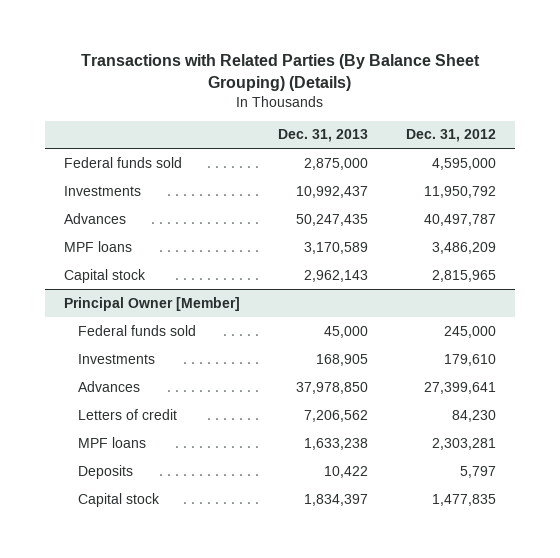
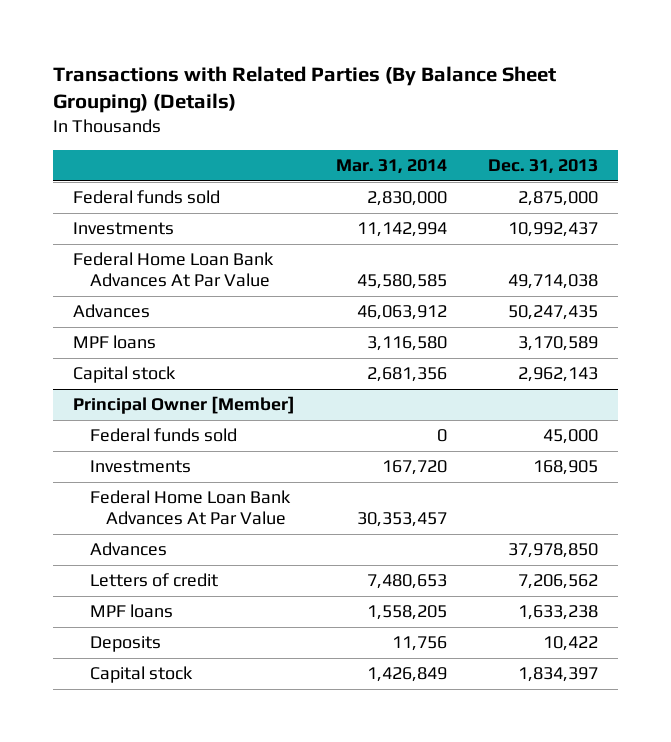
[406,129,497,143] Dec. 31, 2012 -> none
none -> [336,159,448,175] Mar. 31, 2014
none -> [73,252,275,288] Federal Home Loan Bank Advances At Par Value
none -> [89,490,291,526] Federal Home Loan Bank Advances At Par Value

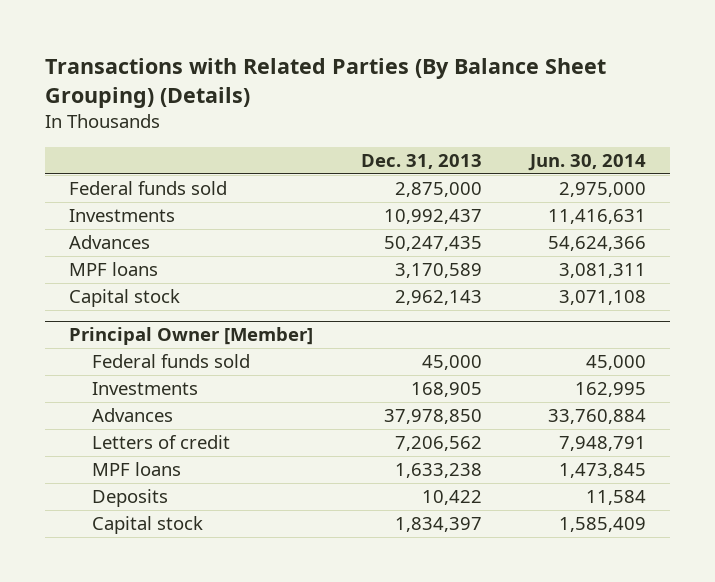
[336,159,448,175] Mar. 31, 2014 -> none
none -> [527,153,646,171] Jun. 30, 2014
[73,252,275,288] Federal Home Loan Bank Advances At Par Value -> none
[89,490,291,526] Federal Home Loan Bank Advances At Par Value -> none

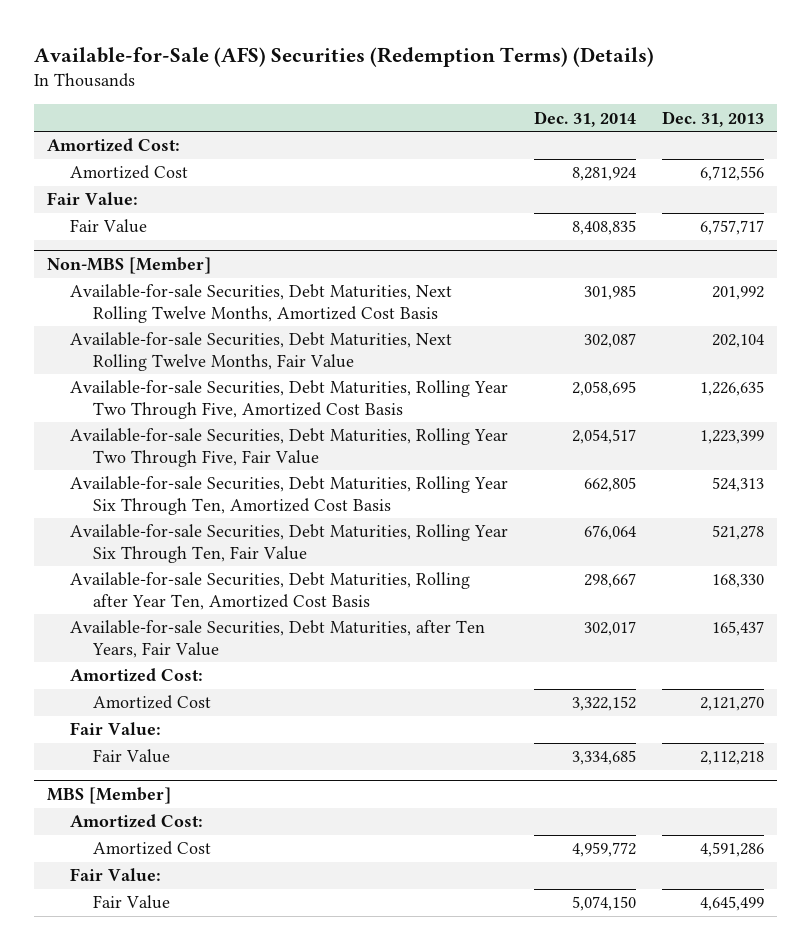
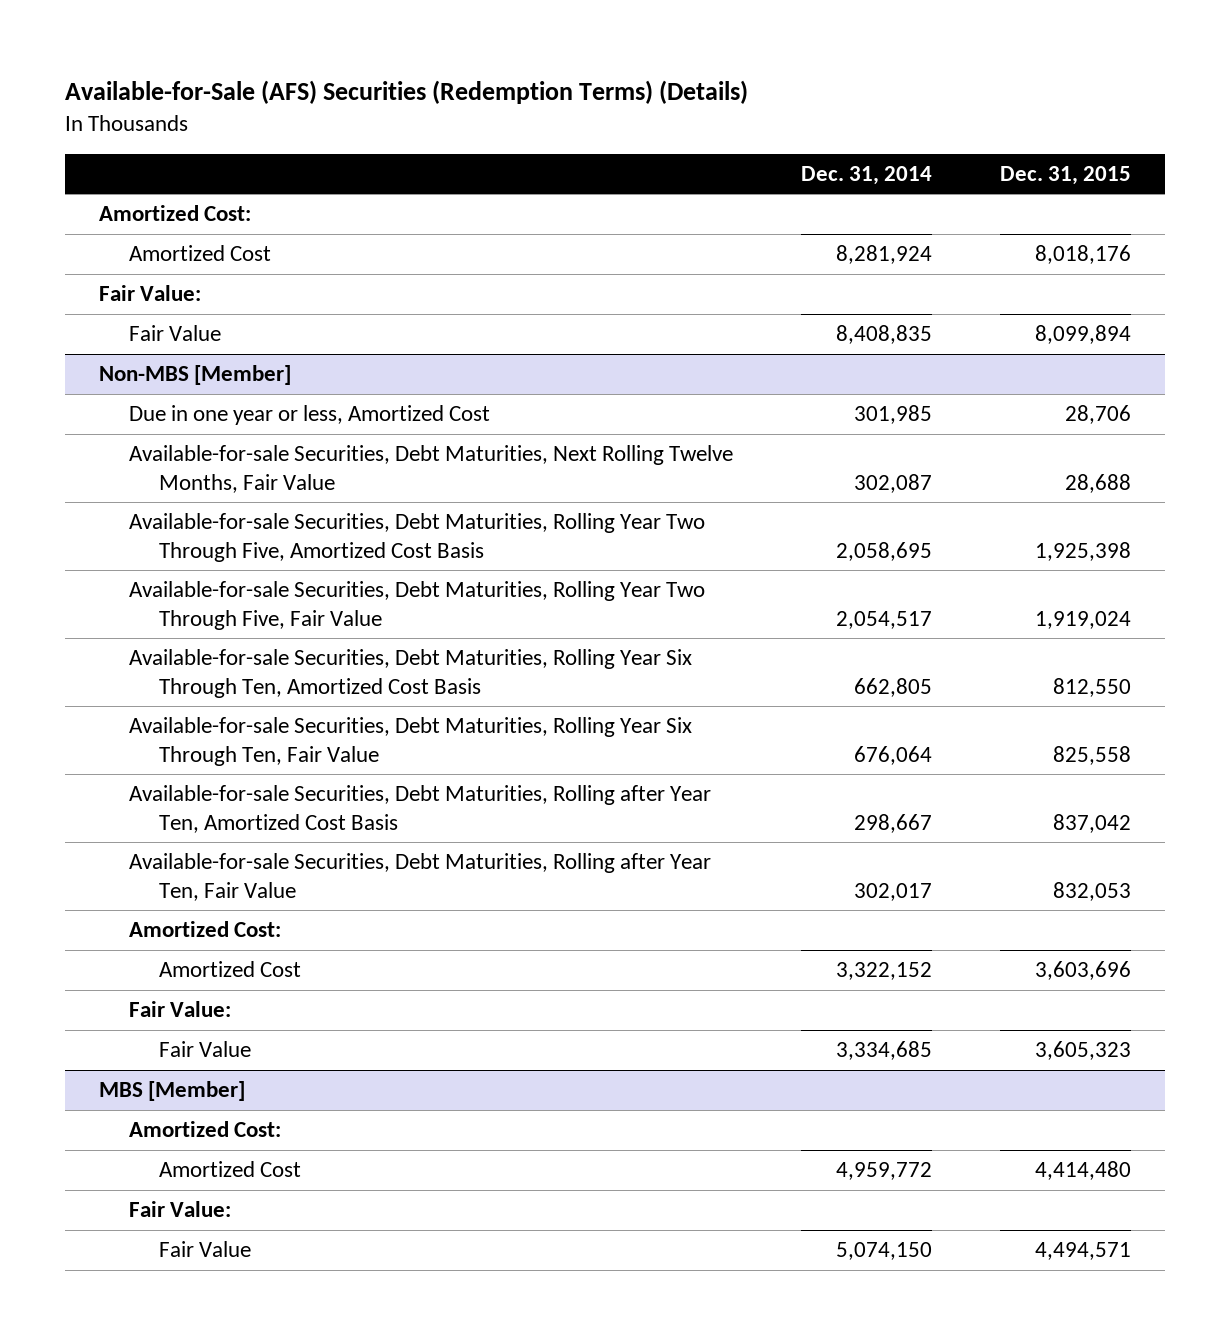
[661,110,764,127] Dec. 31, 2013 -> none
none -> [999,165,1131,185] Dec. 31, 2015
[69,284,452,323] Available-for-sale Securities, Debt Maturities, Next Rolling Twelve Months, Amortized Cost Basis -> [128,405,490,426] Due in one year or less, Amortized Cost
[69,620,485,658] Available-for-sale Securities, Debt Maturities, after Ten Years, Fair Value -> [128,853,711,901] Available-for-sale Securities, Debt Maturities, Rolling after Year Ten, Fair Value

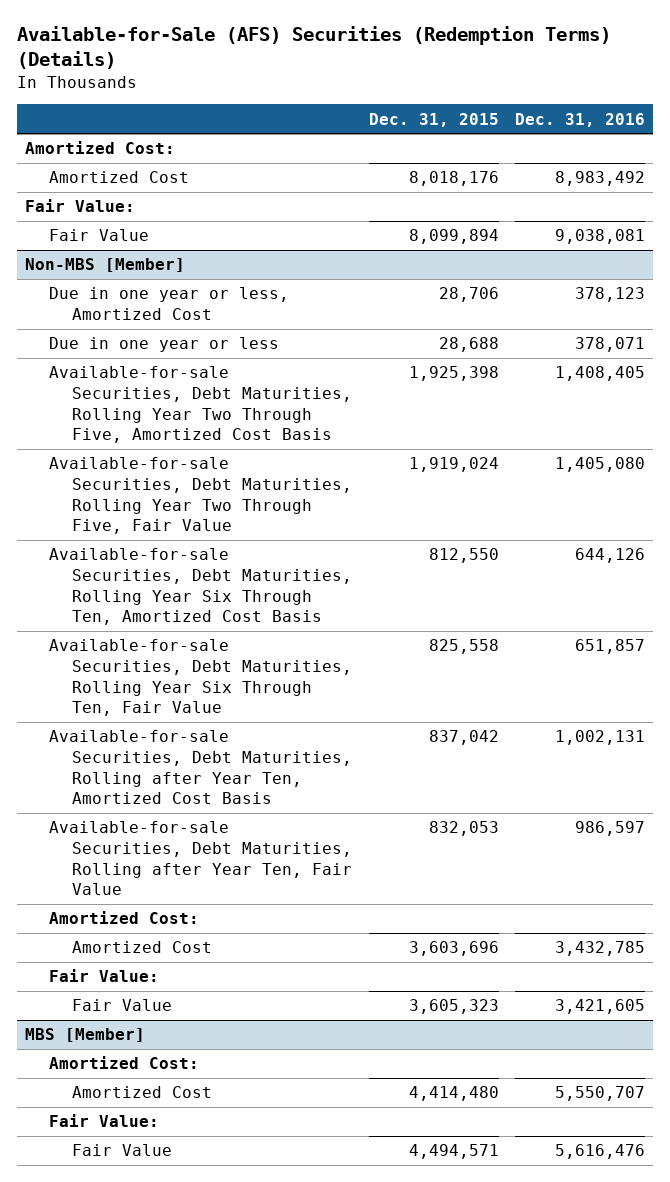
[800,165,932,185] Dec. 31, 2014 -> none
none -> [514,112,645,127] Dec. 31, 2016
[128,445,733,493] Available-for-sale Securities, Debt Maturities, Next Rolling Twelve Months, Fair Value -> [48,337,279,353] Due in one year or less

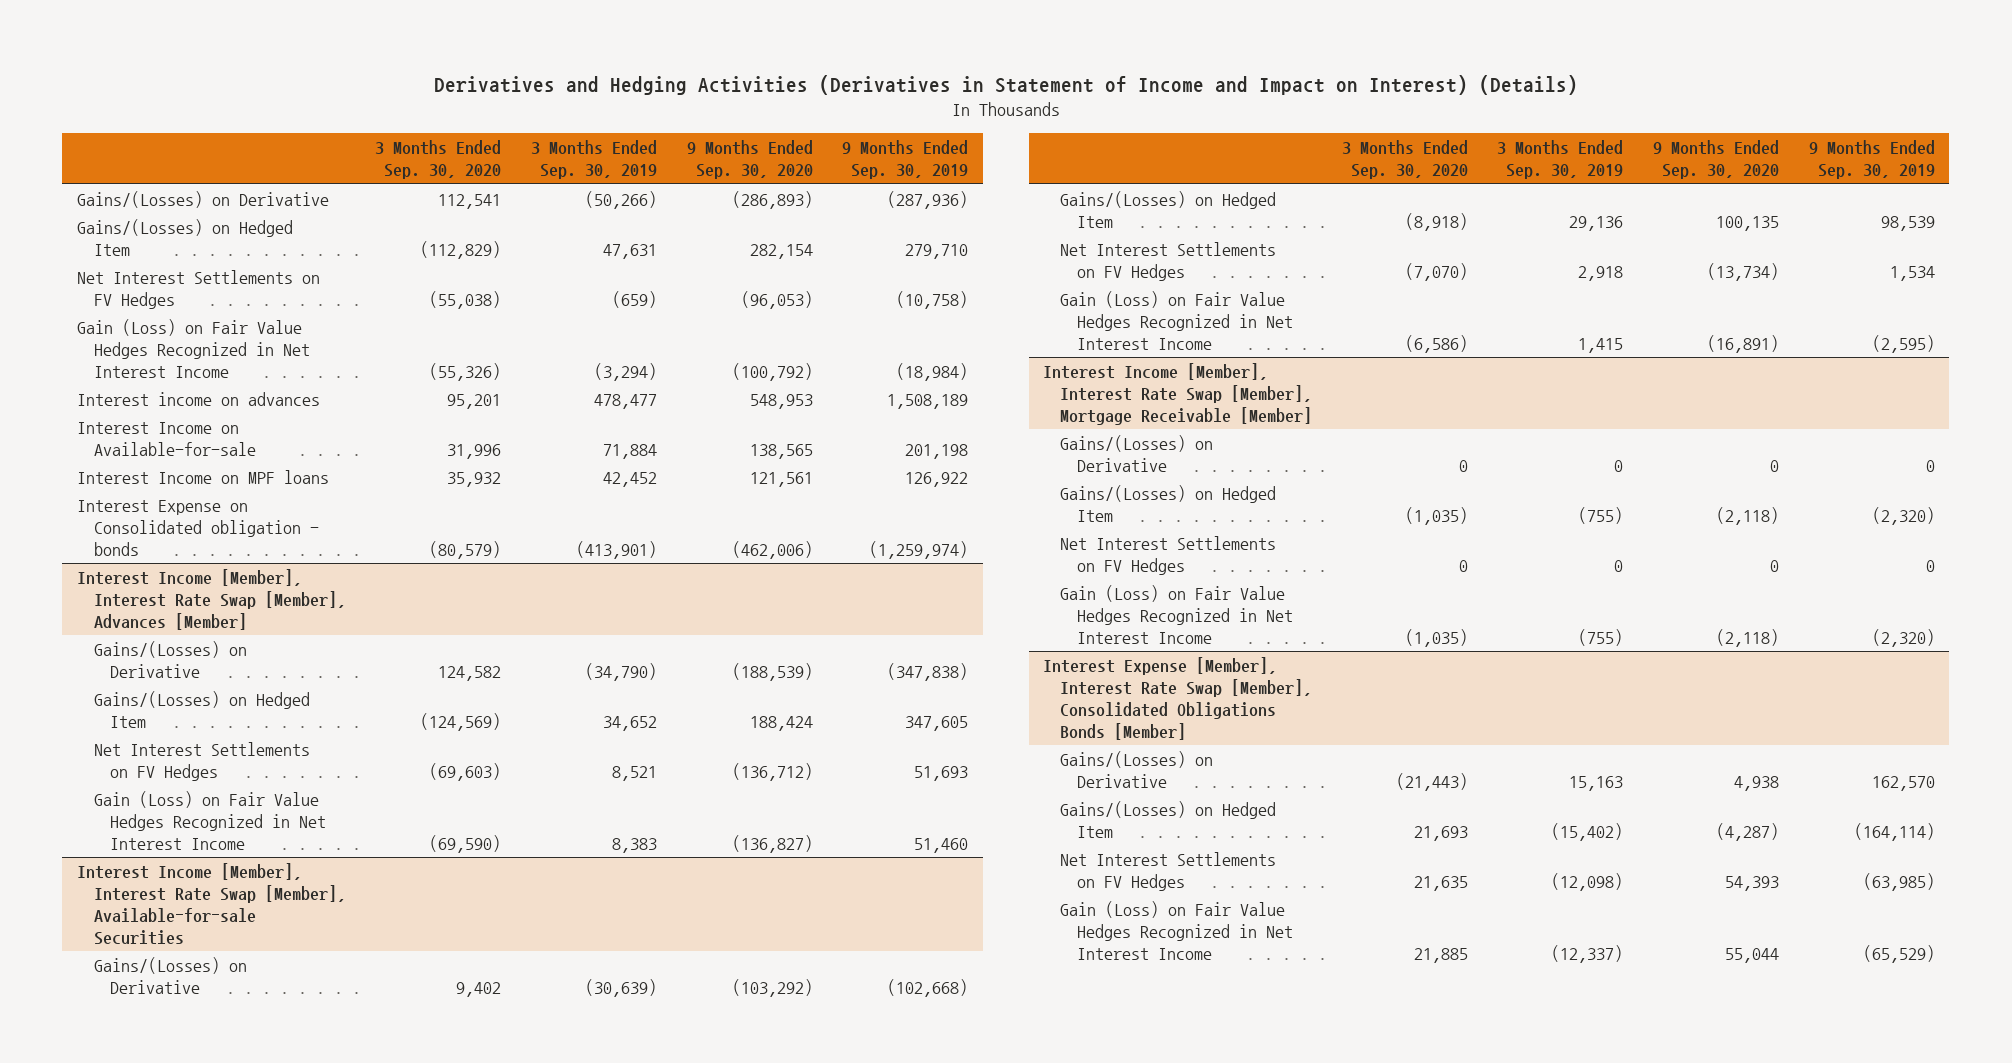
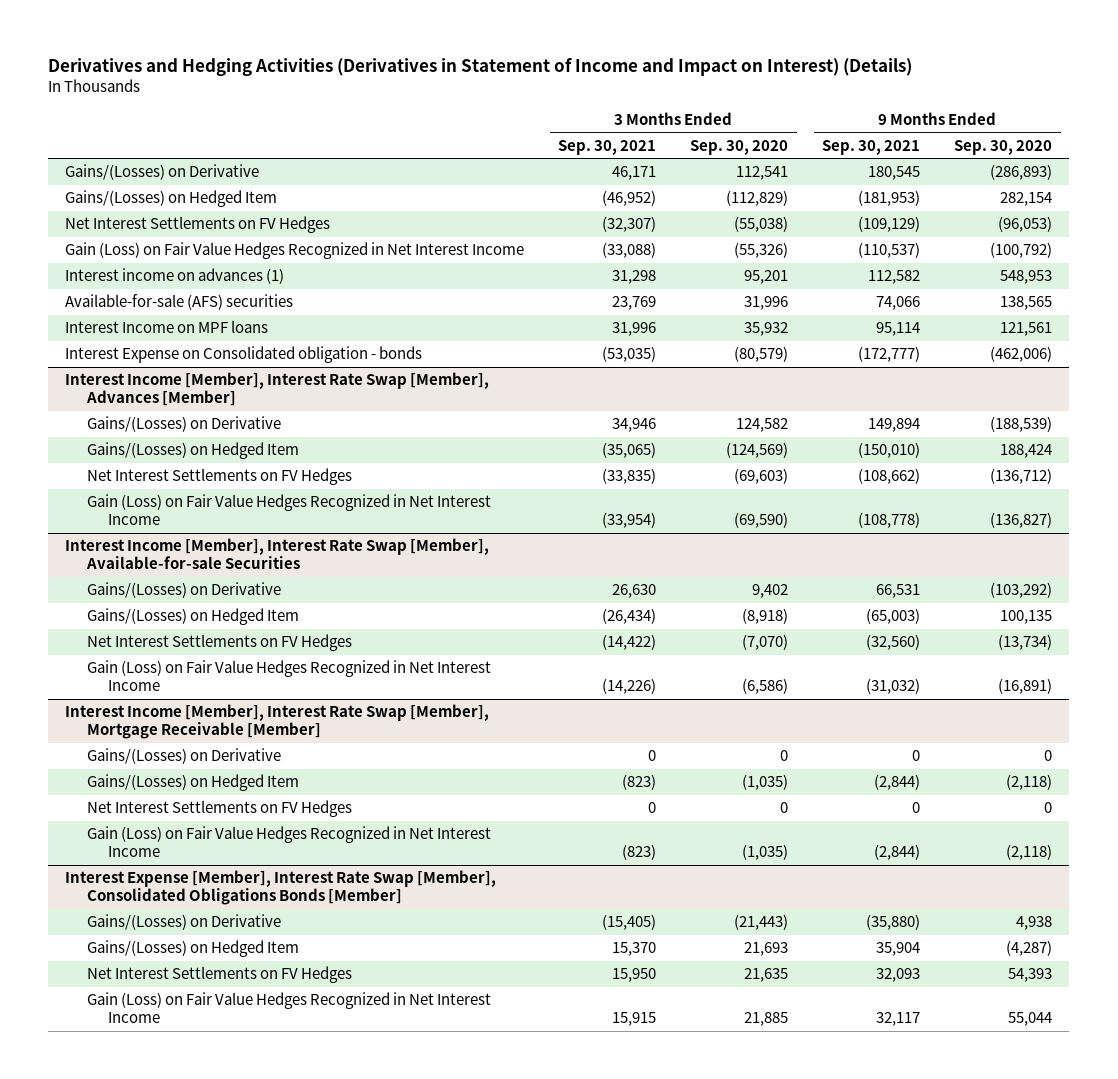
[530,140,657,180] 3 Months Ended Sep. 30, 2019 -> none
[842,140,969,180] 9 Months Ended Sep. 30, 2019 -> none
none -> [558,139,657,155] Sep. 30, 2021
none -> [822,139,921,155] Sep. 30, 2021
[77,391,321,406] Interest income on advances -> [65,268,285,285] Interest income on advances (1)
[77,421,256,456] Interest Income on Available-for-sale -> [65,294,294,311] Available-for-sale (AFS) securities

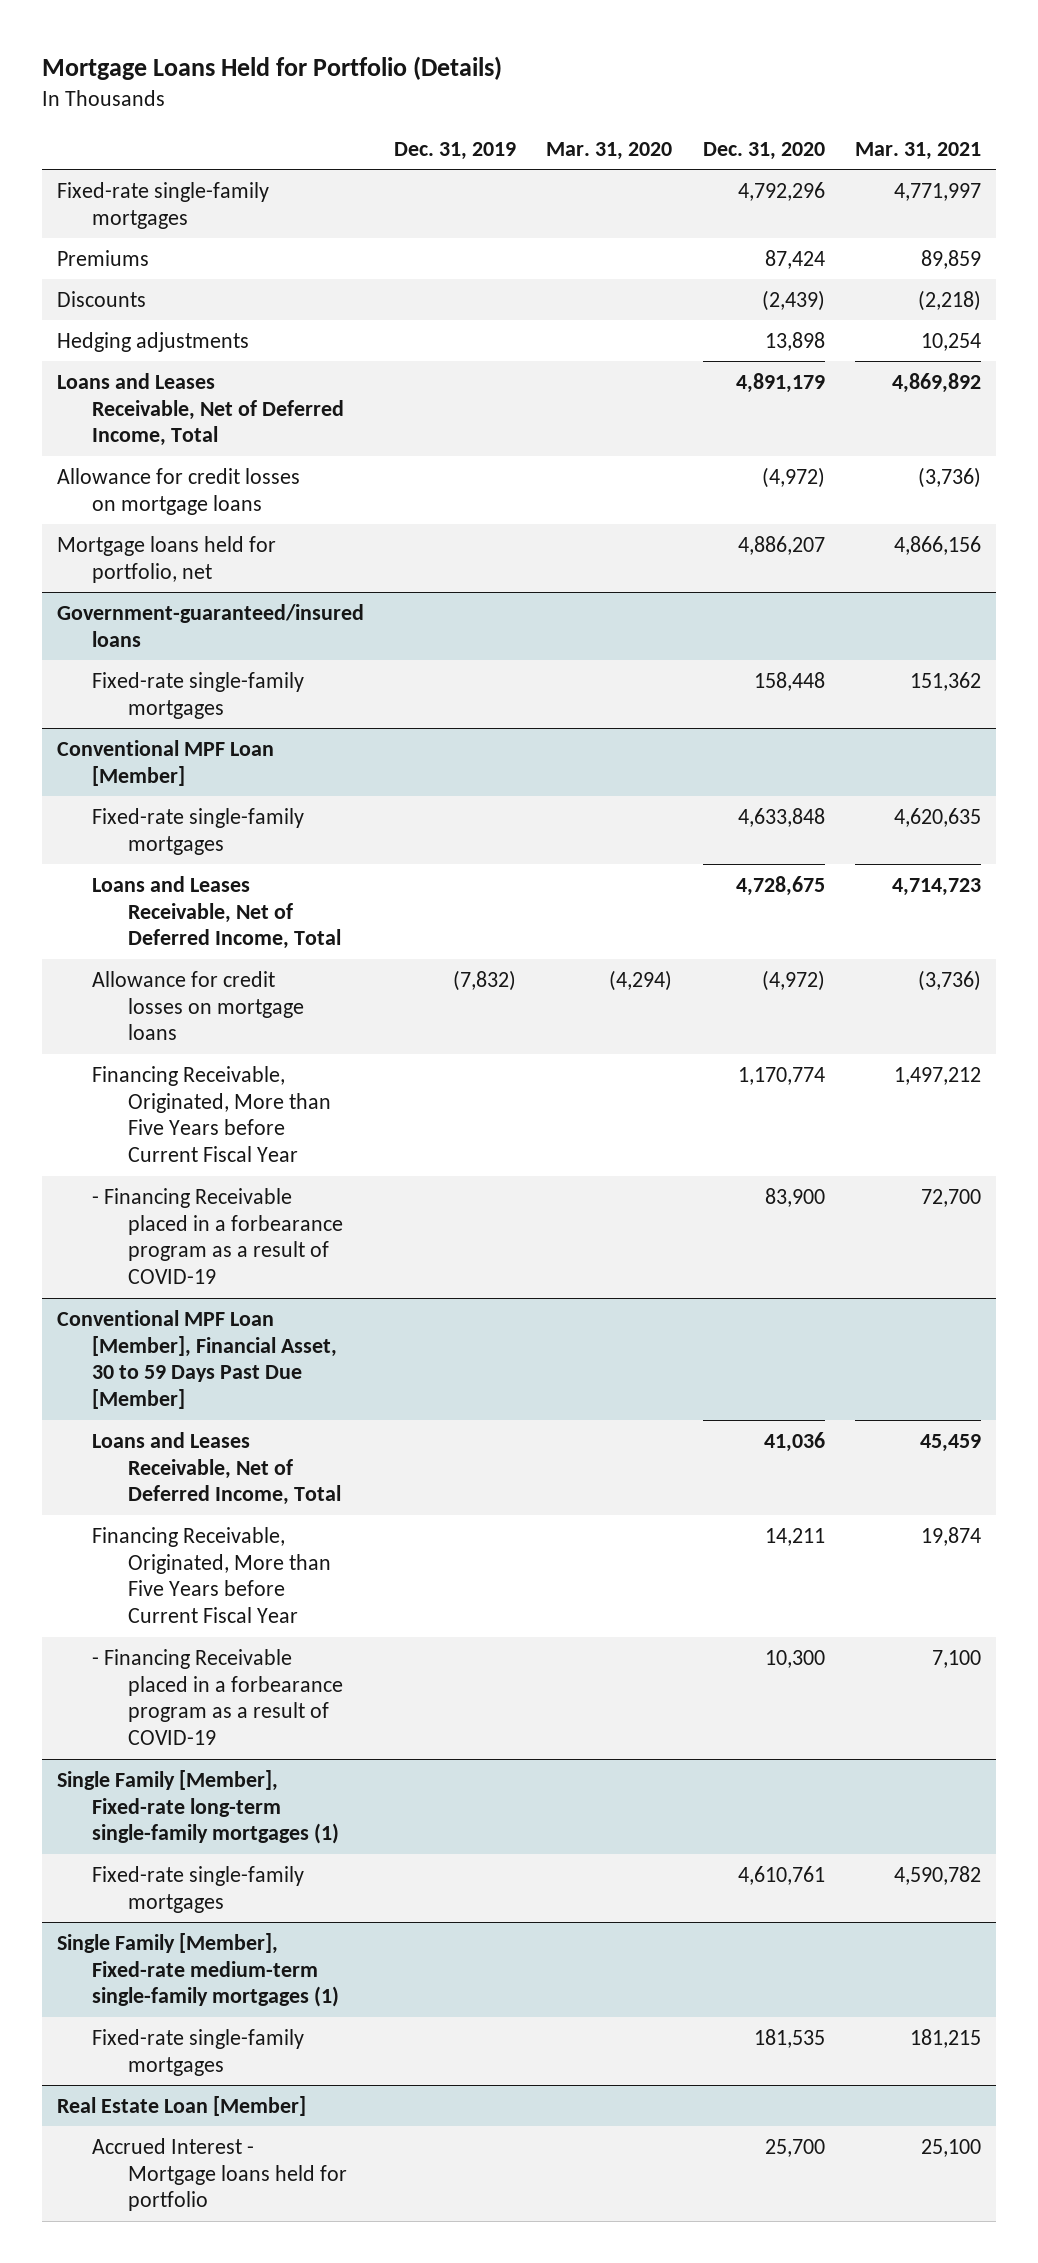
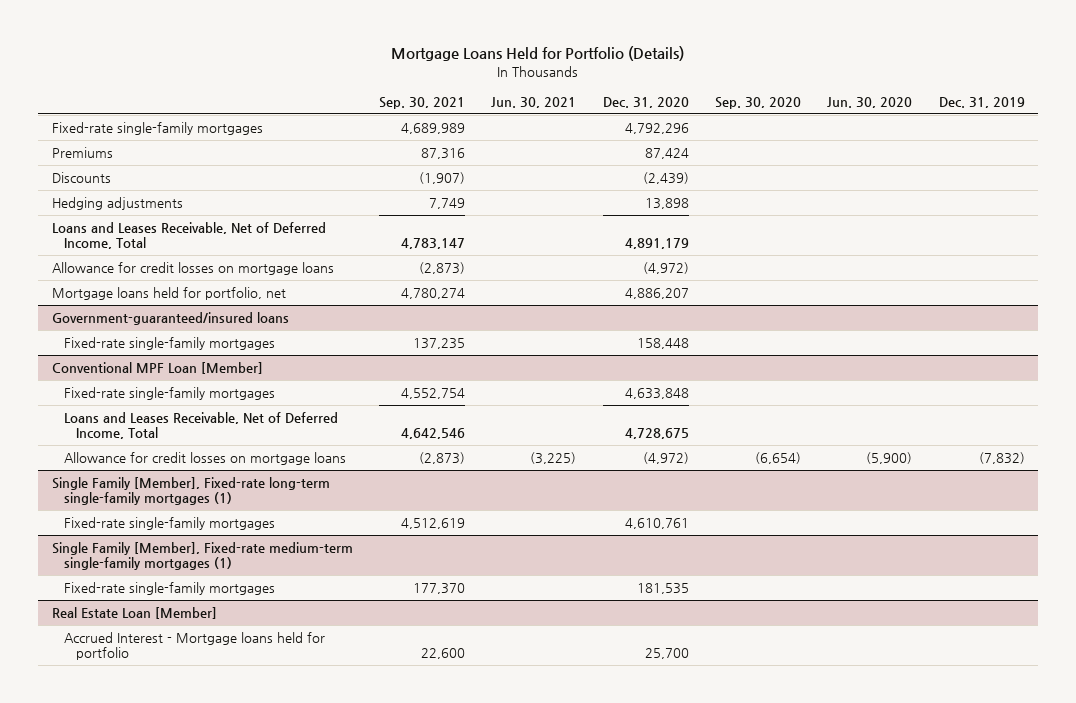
[546,142,673,161] Mar. 31, 2020 -> none
[854,142,981,161] Mar. 31, 2021 -> none
none -> [378,96,465,109] Sep. 30, 2021
none -> [491,96,577,108] Jun. 30, 2021
none -> [715,96,802,109] Sep. 30, 2020
none -> [827,96,913,108] Jun. 30, 2020
[92,1065,331,1163] Financing Receivable, Originated, More than Five Years before Current Fiscal Year -> none
[92,1187,343,1285] - Financing Receivable placed in a forbearance program as a result of COVID-19 -> none
[56,1309,338,1410] Conventional MPF Loan [Member], Financial Asset, 30 to 59 Days Past Due [Member] -> none
[92,1431,341,1506] Loans and Leases Receivable, Net of Deferred Income, Total -> none
[92,1526,331,1624] Financing Receivable, Originated, More than Five Years before Current Fiscal Year -> none
[92,1648,343,1746] - Financing Receivable placed in a forbearance program as a result of COVID-19 -> none

